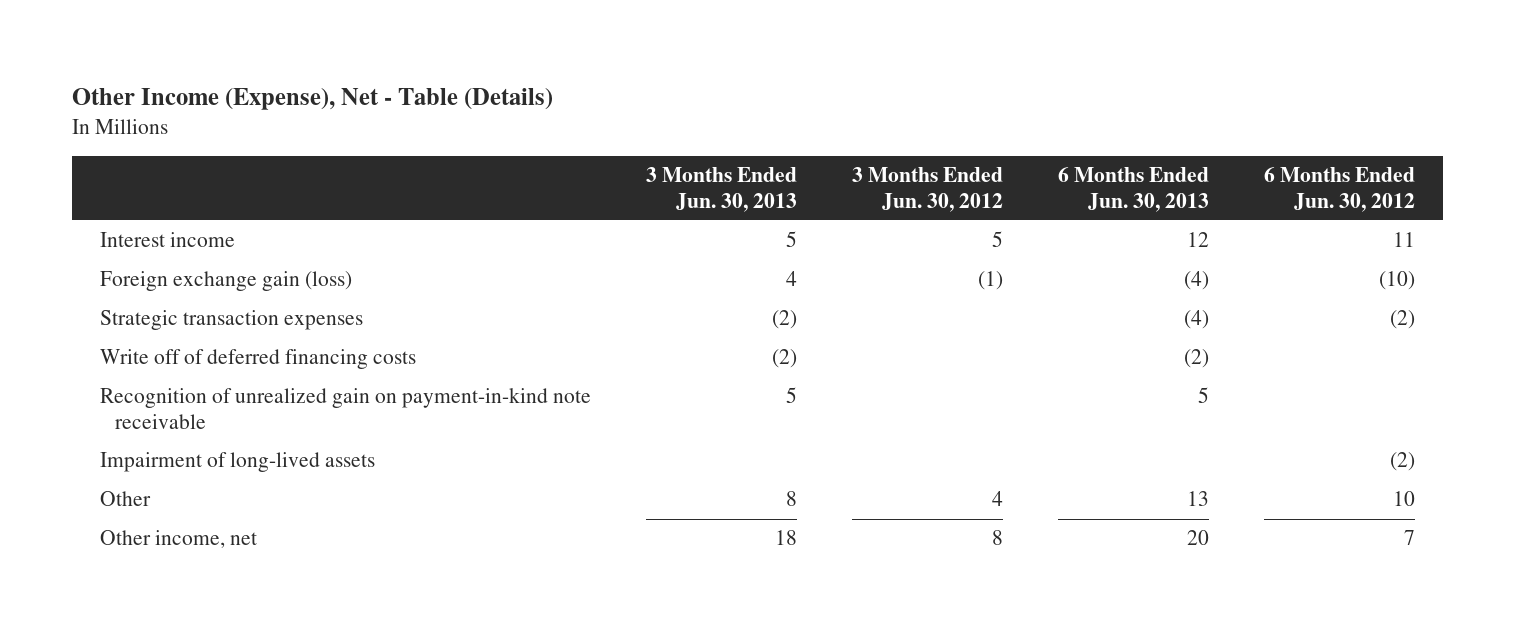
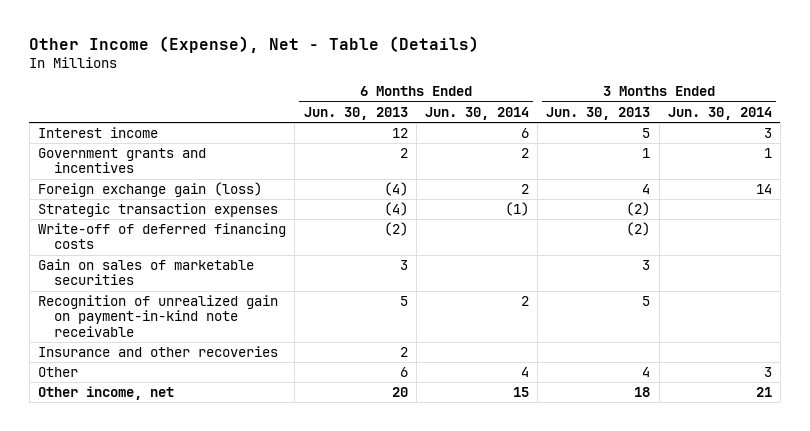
[852,166,1004,212] 3 Months Ended Jun. 30, 2012 -> none
[1264,166,1416,212] 6 Months Ended Jun. 30, 2012 -> none
none -> [424,106,529,120] Jun. 30, 2014
none -> [667,106,772,120] Jun. 30, 2014
none -> [38,148,207,174] Government grants and incentives
[99,349,416,370] Write off of deferred financing costs -> [38,223,287,250] Write-off of deferred financing costs
none -> [38,259,255,286] Gain on sales of marketable securities
[99,452,375,473] Impairment of long-lived assets -> none
none -> [38,346,279,358] Insurance and other recoveries
[785,491,797,507] 8 -> [642,367,651,378] 4
[1187,491,1210,507] 13 -> [399,367,408,378] 6

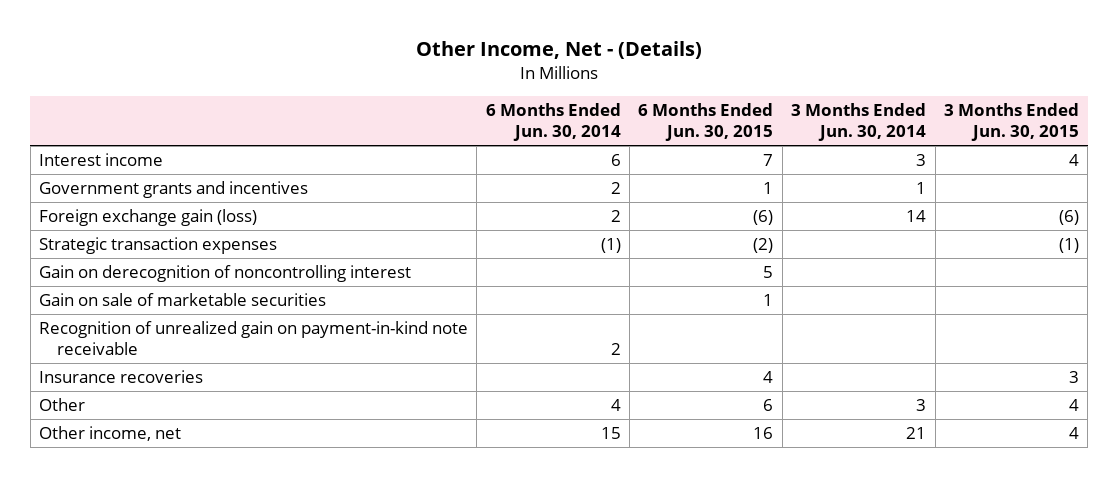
[29,36,480,54] Other Income (Expense), Net - Table (Details) -> [415,41,702,60] Other Income, Net - (Details)
[303,106,408,120] Jun. 30, 2013 -> none
[546,106,651,120] Jun. 30, 2013 -> none
none -> [638,102,774,141] 6 Months Ended Jun. 30, 2015
none -> [943,102,1079,141] 3 Months Ended Jun. 30, 2015
[38,223,287,250] Write-off of deferred financing costs -> none
none -> [38,265,411,283] Gain on derecognition of noncontrolling interest
[38,259,255,286] Gain on sales of marketable securities -> [38,293,326,307] Gain on sale of marketable securities
[38,346,279,358] Insurance and other recoveries -> [38,370,203,384] Insurance recoveries

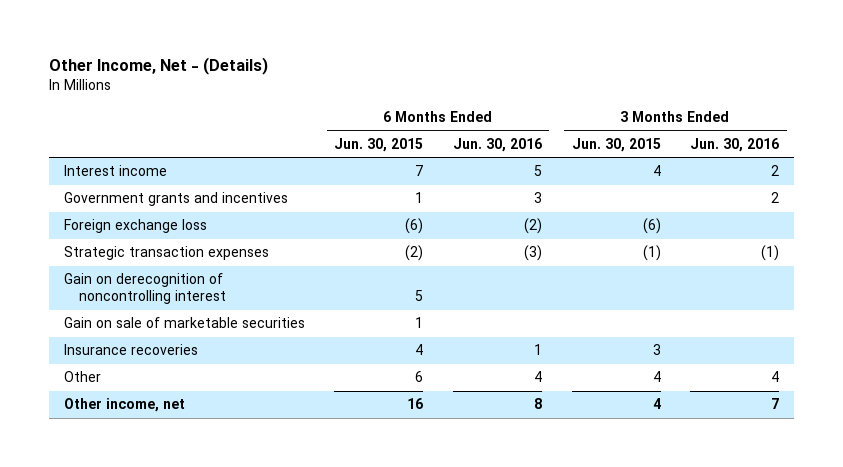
[485,102,621,141] 6 Months Ended Jun. 30, 2014 -> none
[791,102,927,141] 3 Months Ended Jun. 30, 2014 -> none
none -> [452,137,542,152] Jun. 30, 2016
none -> [690,137,780,152] Jun. 30, 2016
[38,209,257,227] Foreign exchange gain (loss) -> [63,219,207,234] Foreign exchange loss
[38,321,468,356] Recognition of unrealized gain on payment-in-kind note receivable -> none

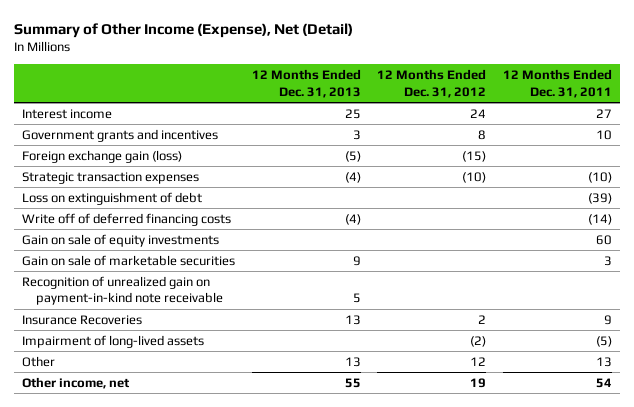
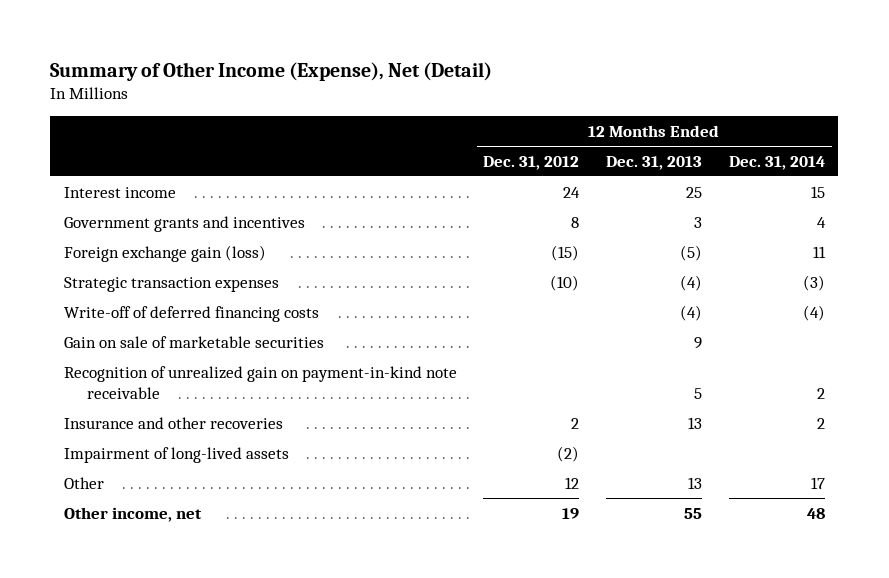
[502,69,612,98] 12 Months Ended Dec. 31, 2011 -> none
none -> [728,155,825,170] Dec. 31, 2014
[22,191,203,205] Loss on extinguishment of debt -> none
[22,233,220,247] Gain on sale of equity investments -> none
[22,212,232,226] Write off of deferred financing costs -> [63,305,319,322] Write-off of deferred financing costs
[22,314,143,325] Insurance Recoveries -> [63,416,283,429] Insurance and other recoveries

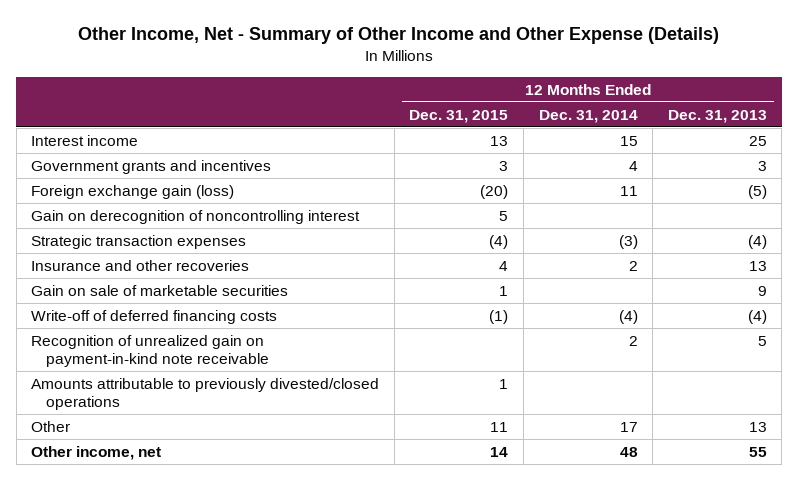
[50,61,493,81] Summary of Other Income (Expense), Net (Detail) -> [77,27,719,45] Other Income, Net - Summary of Other Income and Other Expense (Details)
[483,155,580,170] Dec. 31, 2012 -> none
none -> [409,109,509,123] Dec. 31, 2015
none -> [31,209,361,224] Gain on derecognition of noncontrolling interest
[63,416,283,429] Insurance and other recoveries -> [31,259,250,271] Insurance and other recoveries
[63,305,319,322] Write-off of deferred financing costs -> [31,309,278,324] Write-off of deferred financing costs
[63,446,289,463] Impairment of long-lived assets -> none
none -> [31,377,380,410] Amounts attributable to previously divested/closed operations

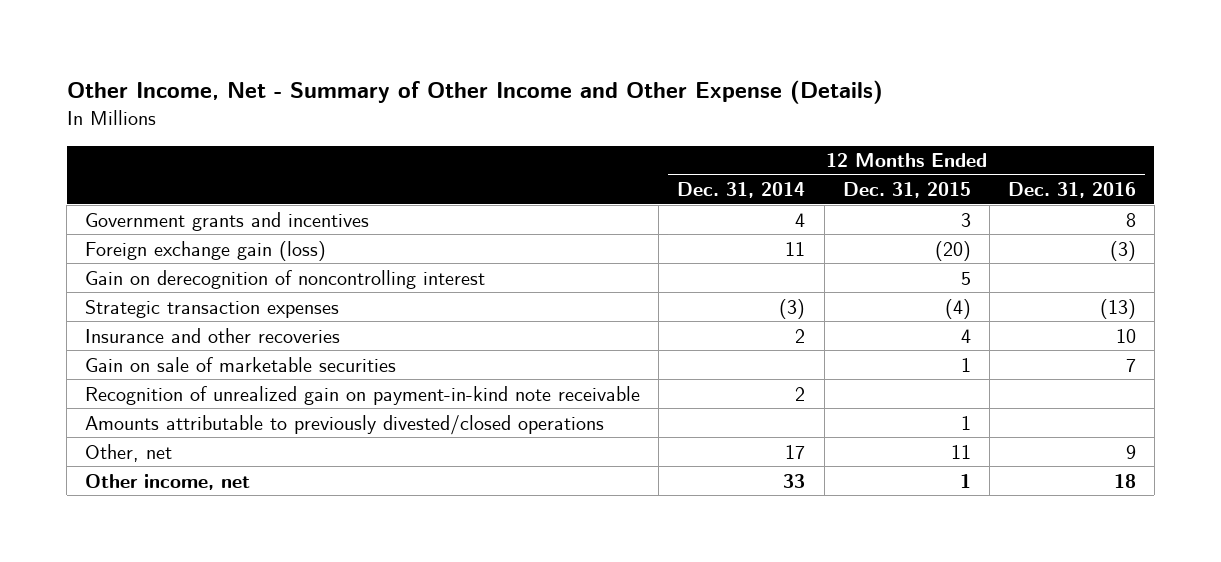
[667,109,767,123] Dec. 31, 2013 -> none
none -> [1007,182,1136,199] Dec. 31, 2016
[31,134,139,146] Interest income -> none
[31,309,278,324] Write-off of deferred financing costs -> none
[31,420,71,432] Other -> [85,443,173,462] Other, net
[490,446,509,457] 14 -> [959,473,971,488] 1
[619,446,638,457] 48 -> [783,473,806,488] 33

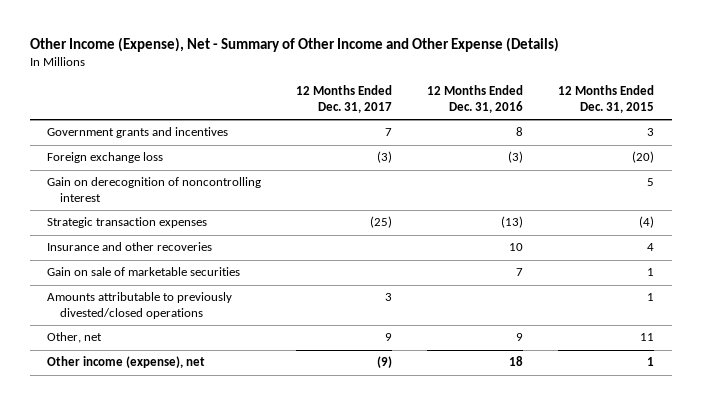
[66,80,883,105] Other Income, Net - Summary of Other Income and Other Expense (Details) -> [29,37,559,53] Other Income (Expense), Net - Summary of Other Income and Other Expense (Details)
[677,182,806,199] Dec. 31, 2014 -> none
none -> [296,85,393,113] 12 Months Ended Dec. 31, 2017
[85,240,327,261] Foreign exchange gain (loss) -> [47,152,164,164] Foreign exchange loss
[85,385,641,405] Recognition of unrealized gain on payment-in-kind note receivable -> none
[85,473,251,490] Other income, net -> [47,356,206,369] Other income (expense), net

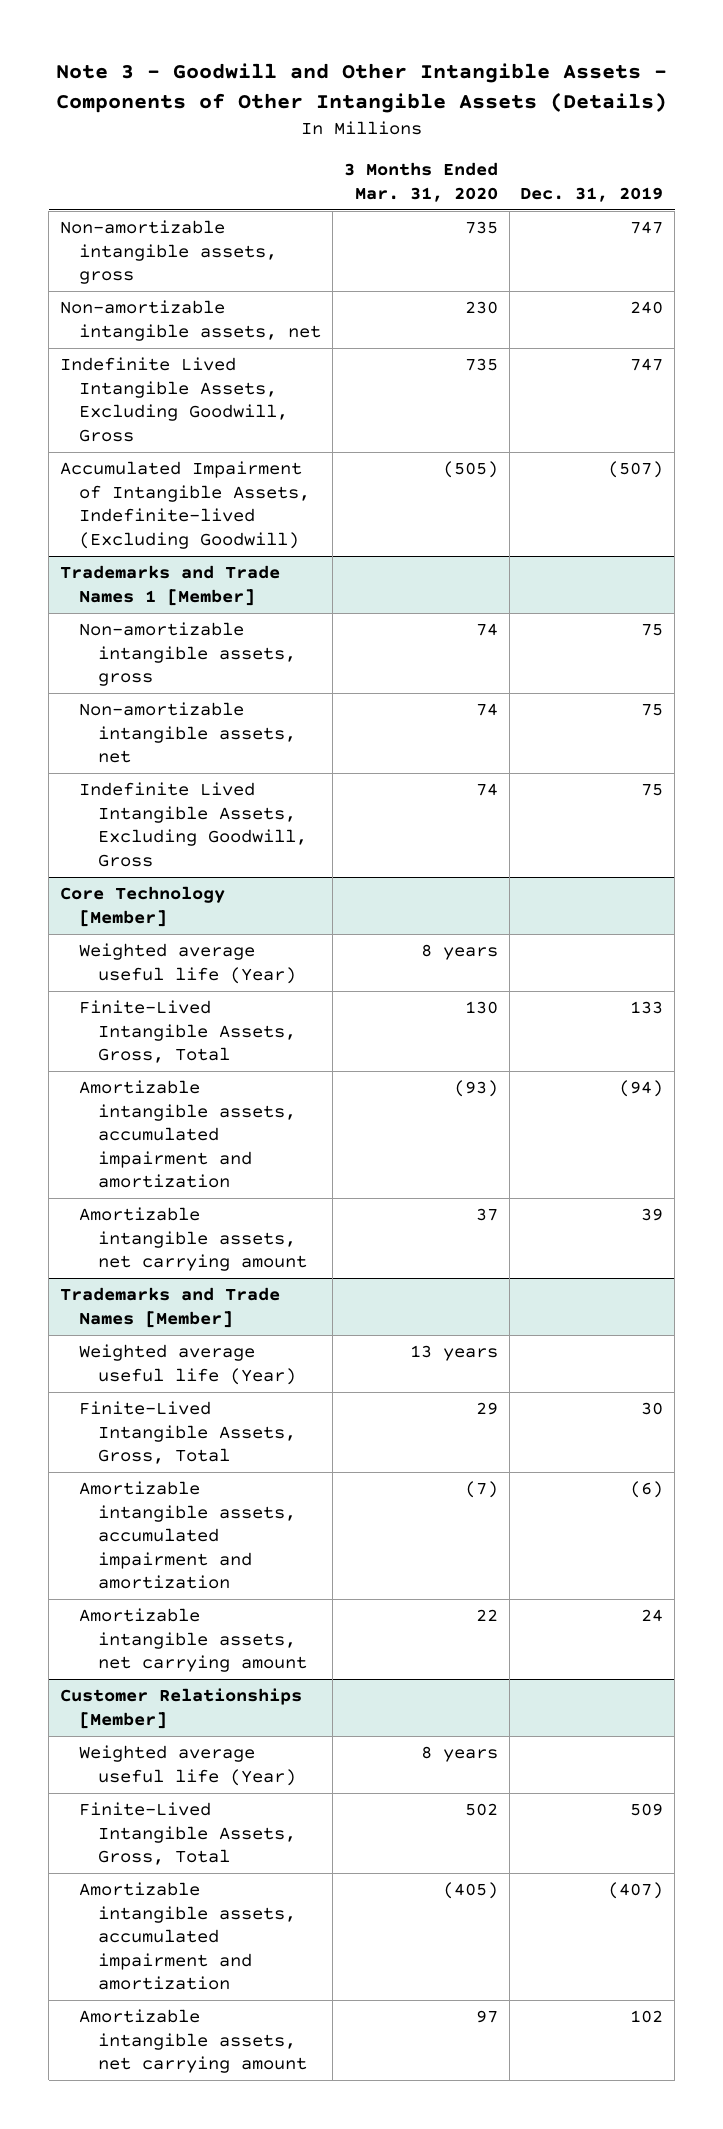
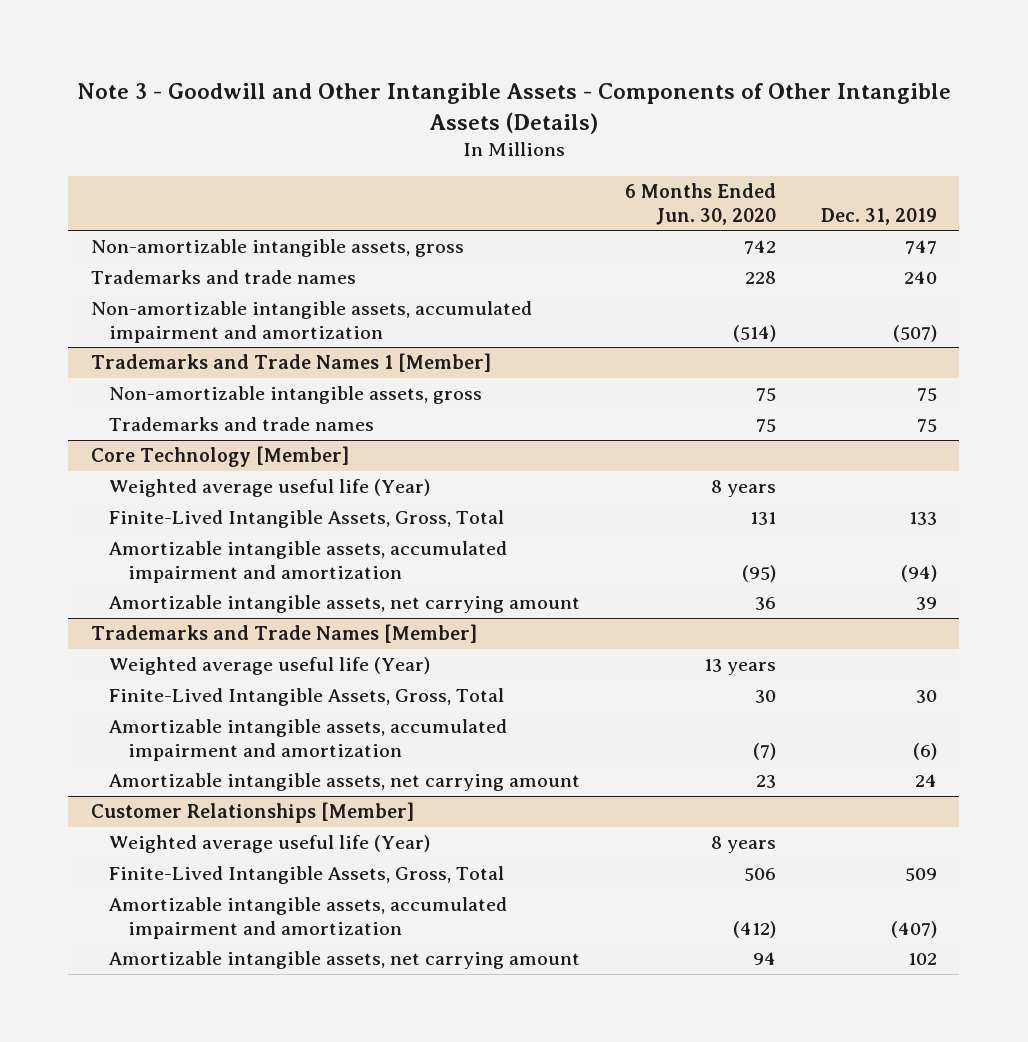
[343,162,498,202] 3 Months Ended Mar. 31, 2020 -> none
none -> [625,183,777,225] 6 Months Ended Jun. 30, 2020
[59,357,289,442] Indefinite Lived Intangible Assets, Excluding Goodwill, Gross -> none
[59,300,322,341] Non-amortizable intangible assets, net -> [90,270,356,285] Trademarks and trade names
[59,461,311,549] Accumulated Impairment of Intangible Assets, Indefinite-lived (Excluding Goodwill) -> [90,301,532,343] Non-amortizable intangible assets, accumulated impairment and amortization
[79,782,308,867] Indefinite Lived Intangible Assets, Excluding Goodwill, Gross -> none
[79,702,297,764] Non-amortizable intangible assets, net -> [109,417,375,432] Trademarks and trade names

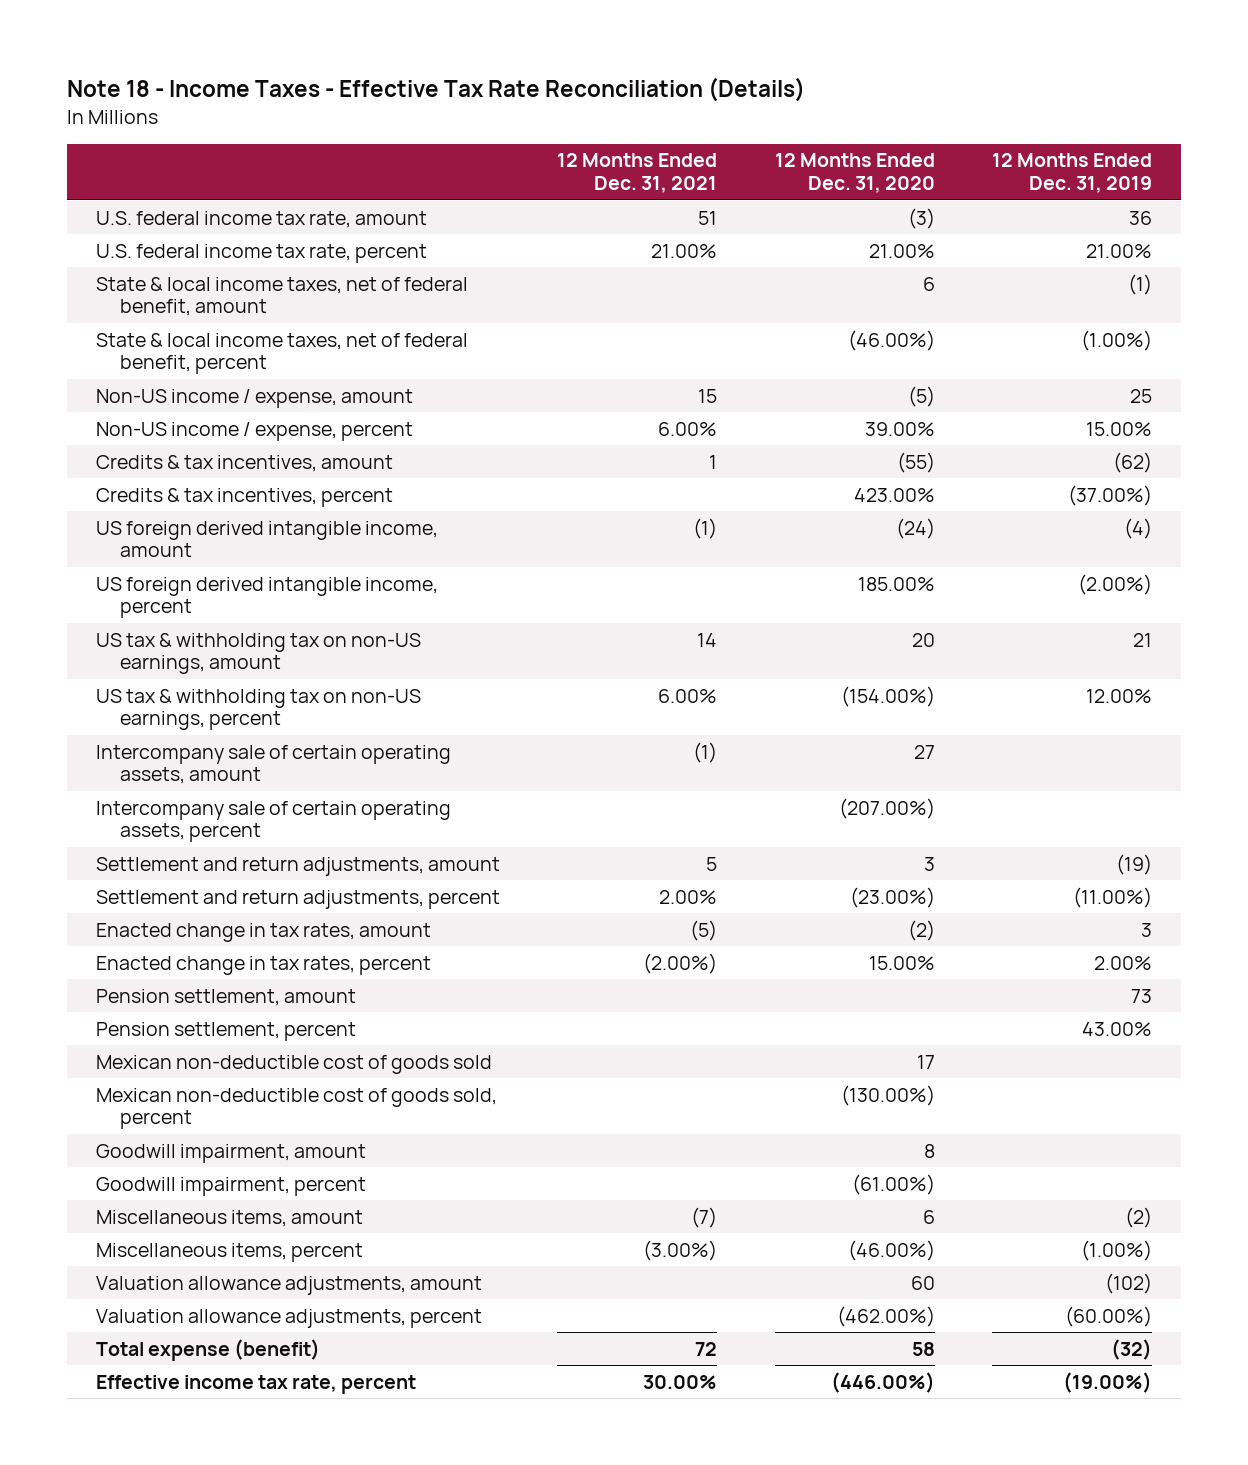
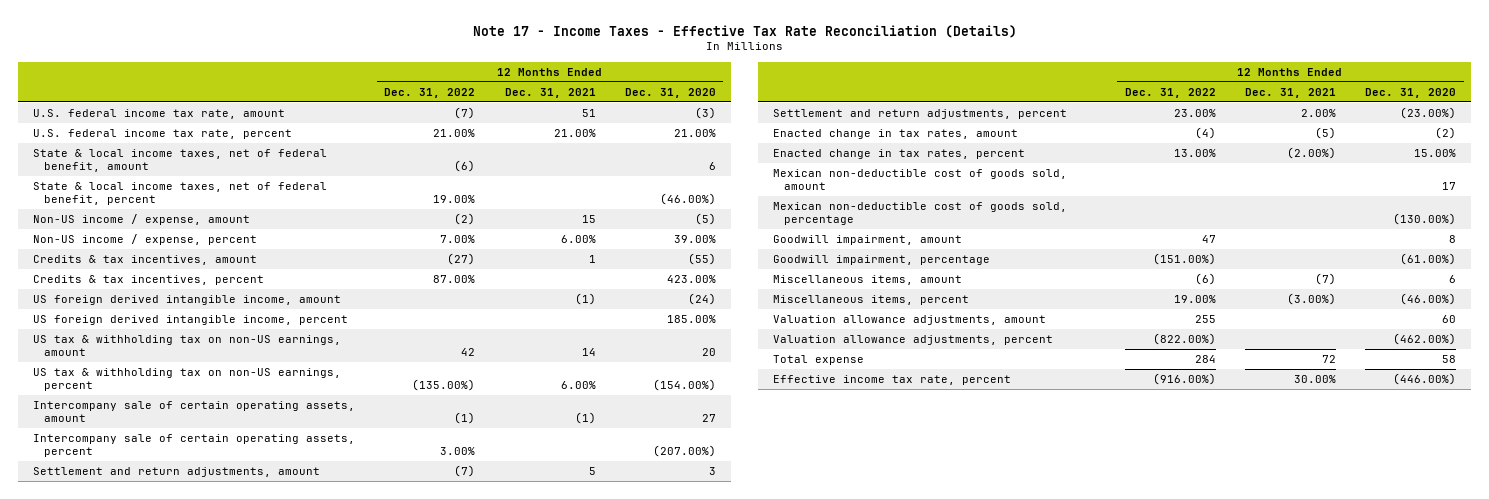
[66,77,805,103] Note 18 - Income Taxes - Effective Tax Rate Reconciliation (Details) -> [472,24,1017,38] Note 17 - Income Taxes - Effective Tax Rate Reconciliation (Details)
[992,153,1153,194] 12 Months Ended Dec. 31, 2019 -> none
none -> [384,87,476,98] Dec. 31, 2022
[95,988,356,1006] Pension settlement, amount -> none
[95,1021,356,1041] Pension settlement, percent -> none
[95,1054,492,1074] Mexican non-deductible cost of goods sold -> [773,169,1068,191] Mexican non-deductible cost of goods sold, amount
[95,1087,497,1130] Mexican non-deductible cost of goods sold, percent -> [773,202,1068,226] Mexican non-deductible cost of goods sold, percentage
[95,1176,366,1196] Goodwill impairment, percent -> [773,255,991,266] Goodwill impairment, percentage
[95,1338,320,1361] Total expense (benefit) -> [773,355,865,366] Total expense

